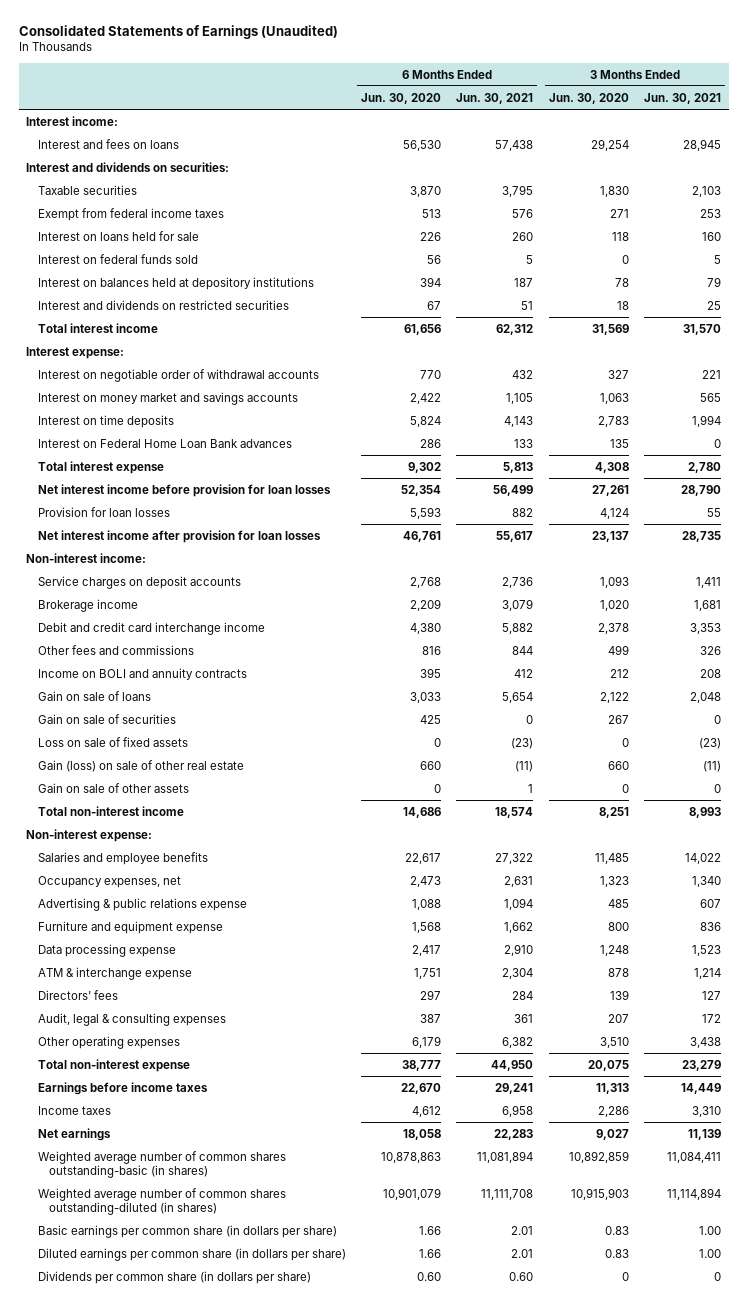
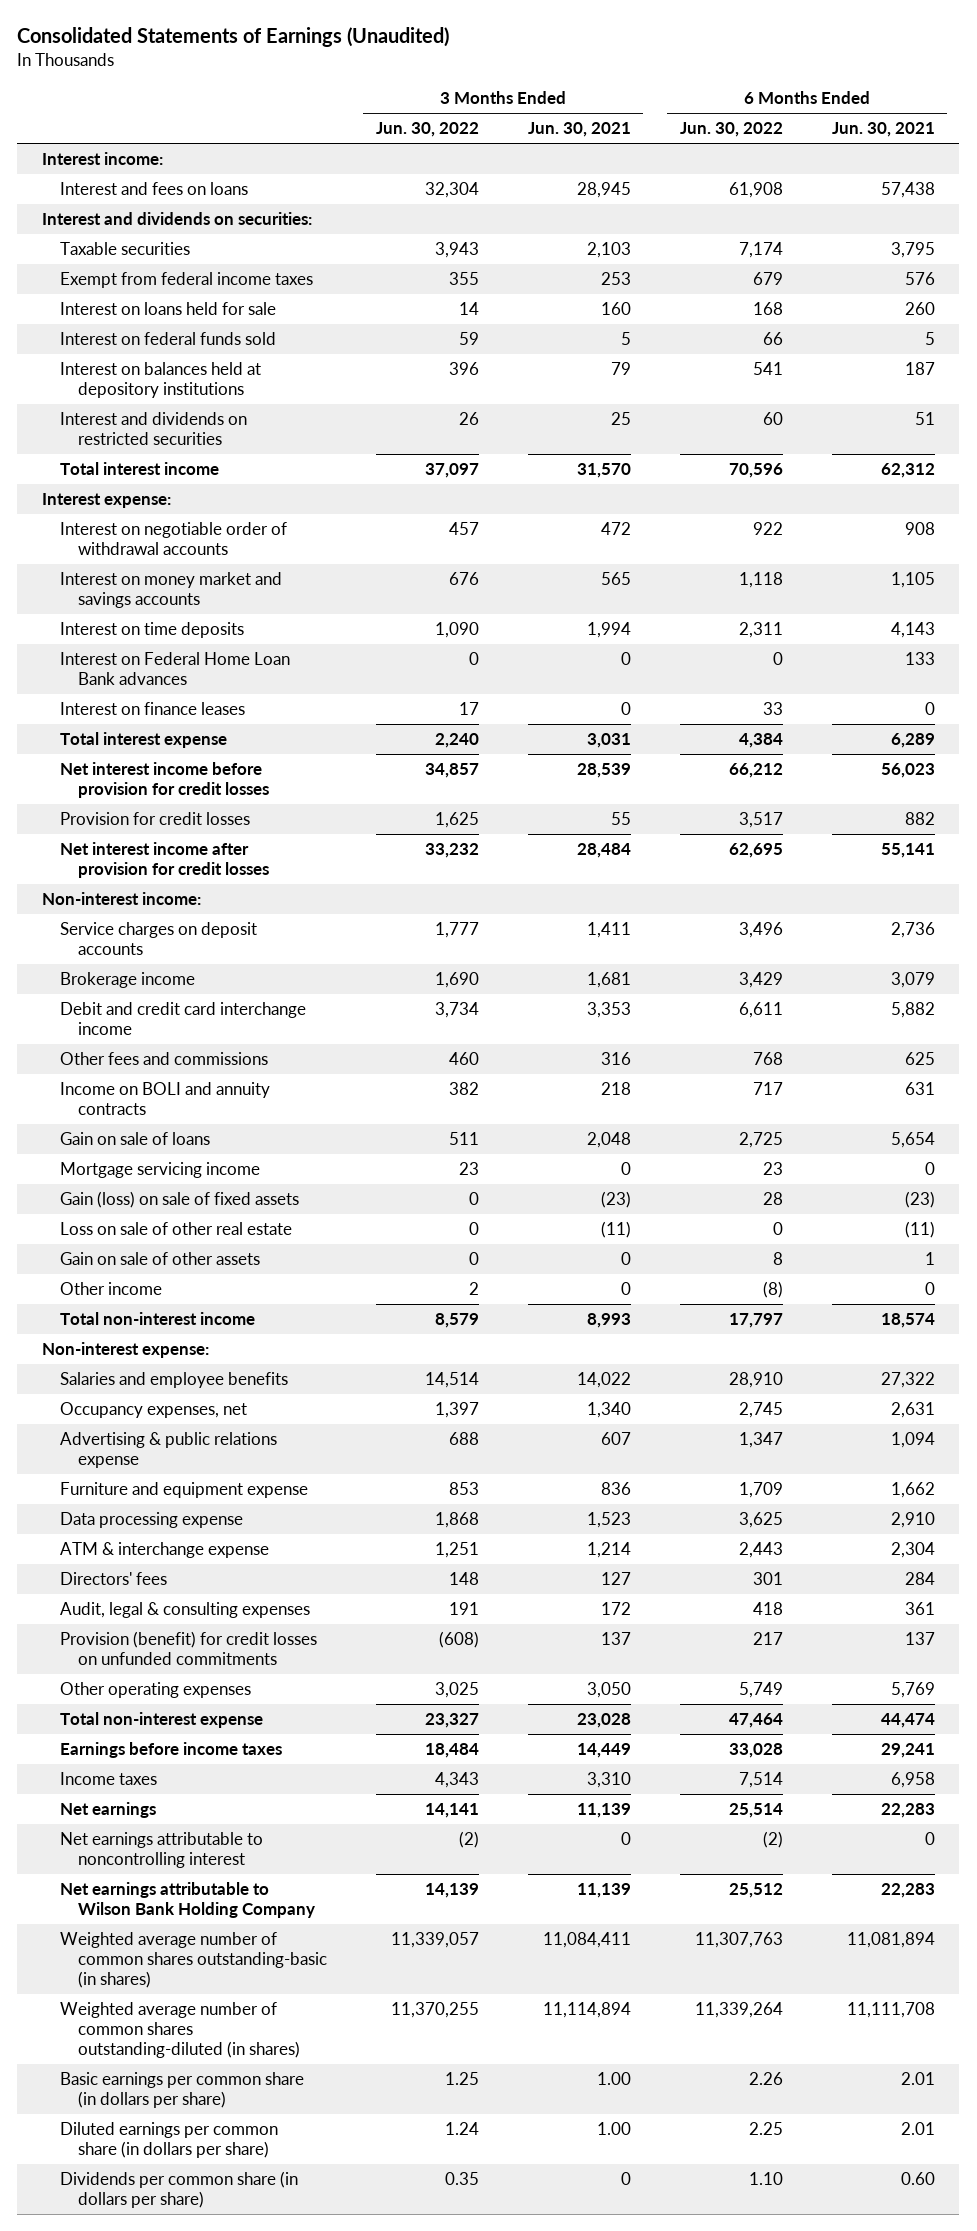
[361,92,442,104] Jun. 30, 2020 -> none
[548,92,629,104] Jun. 30, 2020 -> none
none -> [375,122,479,138] Jun. 30, 2022
none -> [679,122,783,138] Jun. 30, 2022
[512,369,534,379] 432 -> [904,522,935,536] 908
[702,369,722,379] 221 -> [600,522,631,536] 472
none -> [59,702,245,716] Interest on finance leases
[503,461,534,473] 5,813 -> [890,733,935,749] 6,289
[688,461,722,473] 2,780 -> [586,733,631,749] 3,031
[37,483,331,497] Net interest income before provision for loan losses -> [59,762,269,799] Net interest income before provision for credit losses
[493,484,534,496] 56,499 -> [880,763,935,779] 56,023
[681,484,722,496] 28,790 -> [576,763,631,779] 28,539
[37,506,170,517] Provision for loan losses -> [59,812,250,826] Provision for credit losses
[37,529,321,543] Net interest income after provision for loan losses -> [59,842,269,879] Net interest income after provision for credit losses
[496,530,534,542] 55,617 -> [880,843,935,859] 55,141
[682,530,722,542] 28,735 -> [576,843,631,859] 28,484
[512,645,534,655] 844 -> [904,1052,935,1066] 625
[700,645,722,655] 326 -> [600,1052,631,1066] 316
[514,668,534,678] 412 -> [904,1082,935,1096] 631
[700,668,722,678] 208 -> [600,1082,631,1096] 218
[37,713,176,724] Gain on sale of securities -> none
none -> [59,1162,260,1179] Mortgage servicing income
[37,736,188,747] Loss on sale of fixed assets -> [59,1191,299,1209] Gain (loss) on sale of fixed assets
[37,759,244,772] Gain (loss) on sale of other real estate -> [59,1222,292,1236] Loss on sale of other real estate
none -> [59,1282,162,1296] Other income
none -> [59,1631,317,1666] Provision (benefit) for credit losses on unfunded commitments
[502,1036,534,1048] 6,382 -> [890,1682,935,1699] 5,769
[690,1036,722,1048] 3,438 -> [586,1682,631,1699] 3,050
[491,1059,534,1071] 44,950 -> [880,1713,935,1729] 44,474
[682,1059,722,1071] 23,279 -> [576,1713,631,1729] 23,028
none -> [59,1832,263,1869] Net earnings attributable to noncontrolling interest
none -> [59,1882,315,1919] Net earnings attributable to Wilson Bank Holding Company

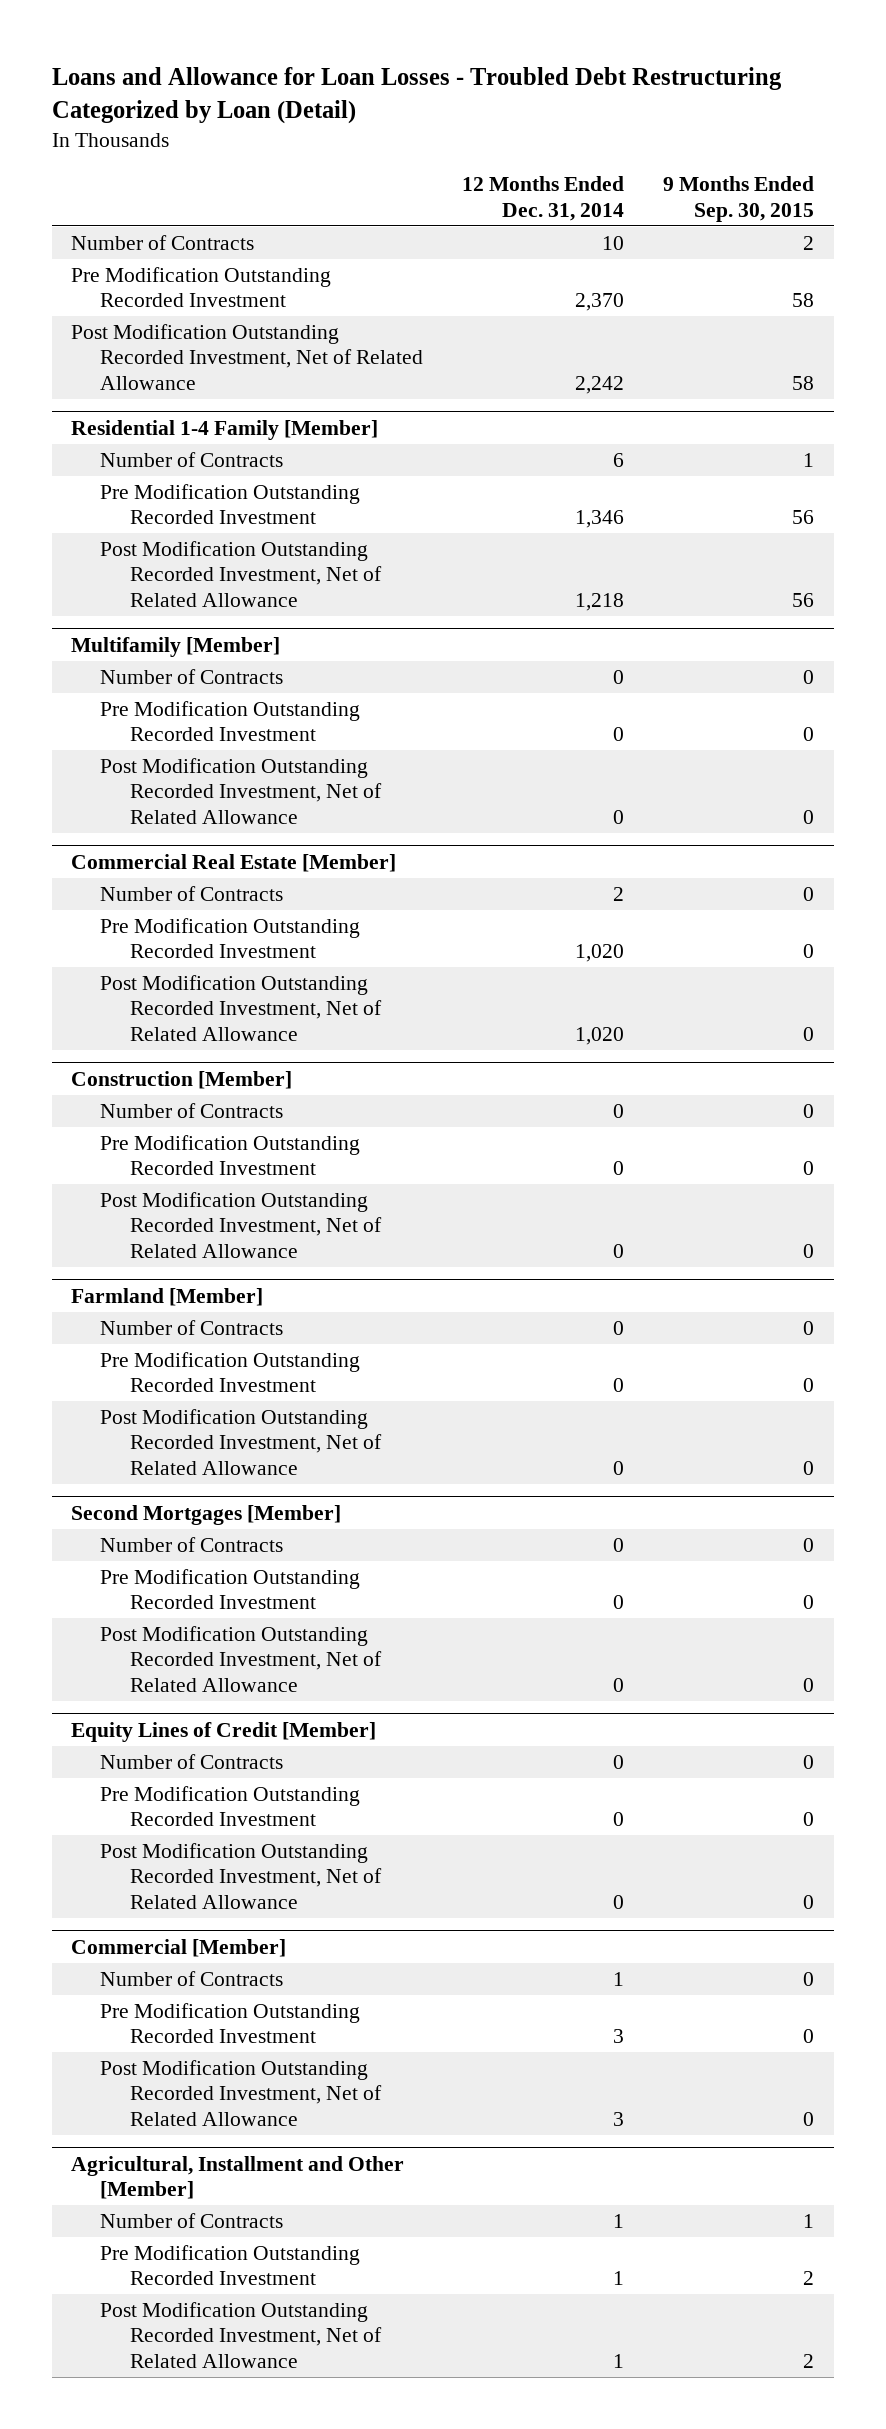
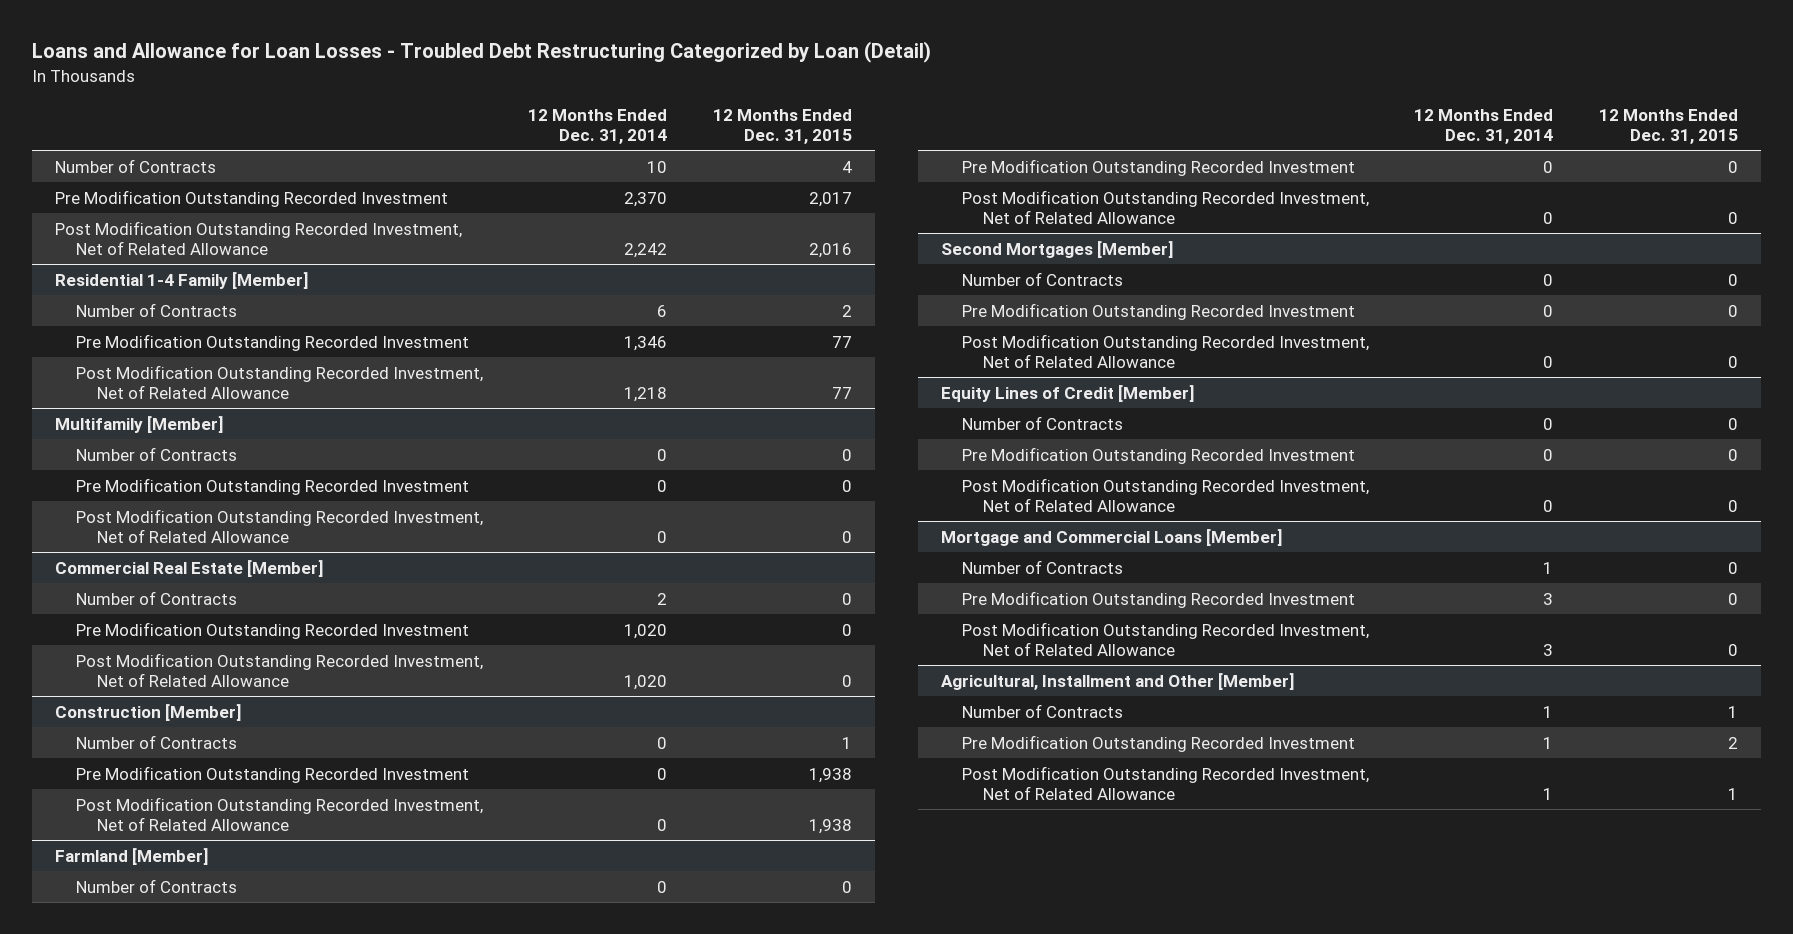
[663,176,815,222] 9 Months Ended Sep. 30, 2015 -> none
none -> [712,108,852,144] 12 Months Ended Dec. 31, 2015
[71,1938,287,1957] Commercial [Member] -> [940,528,1282,546] Mortgage and Commercial Loans [Member]

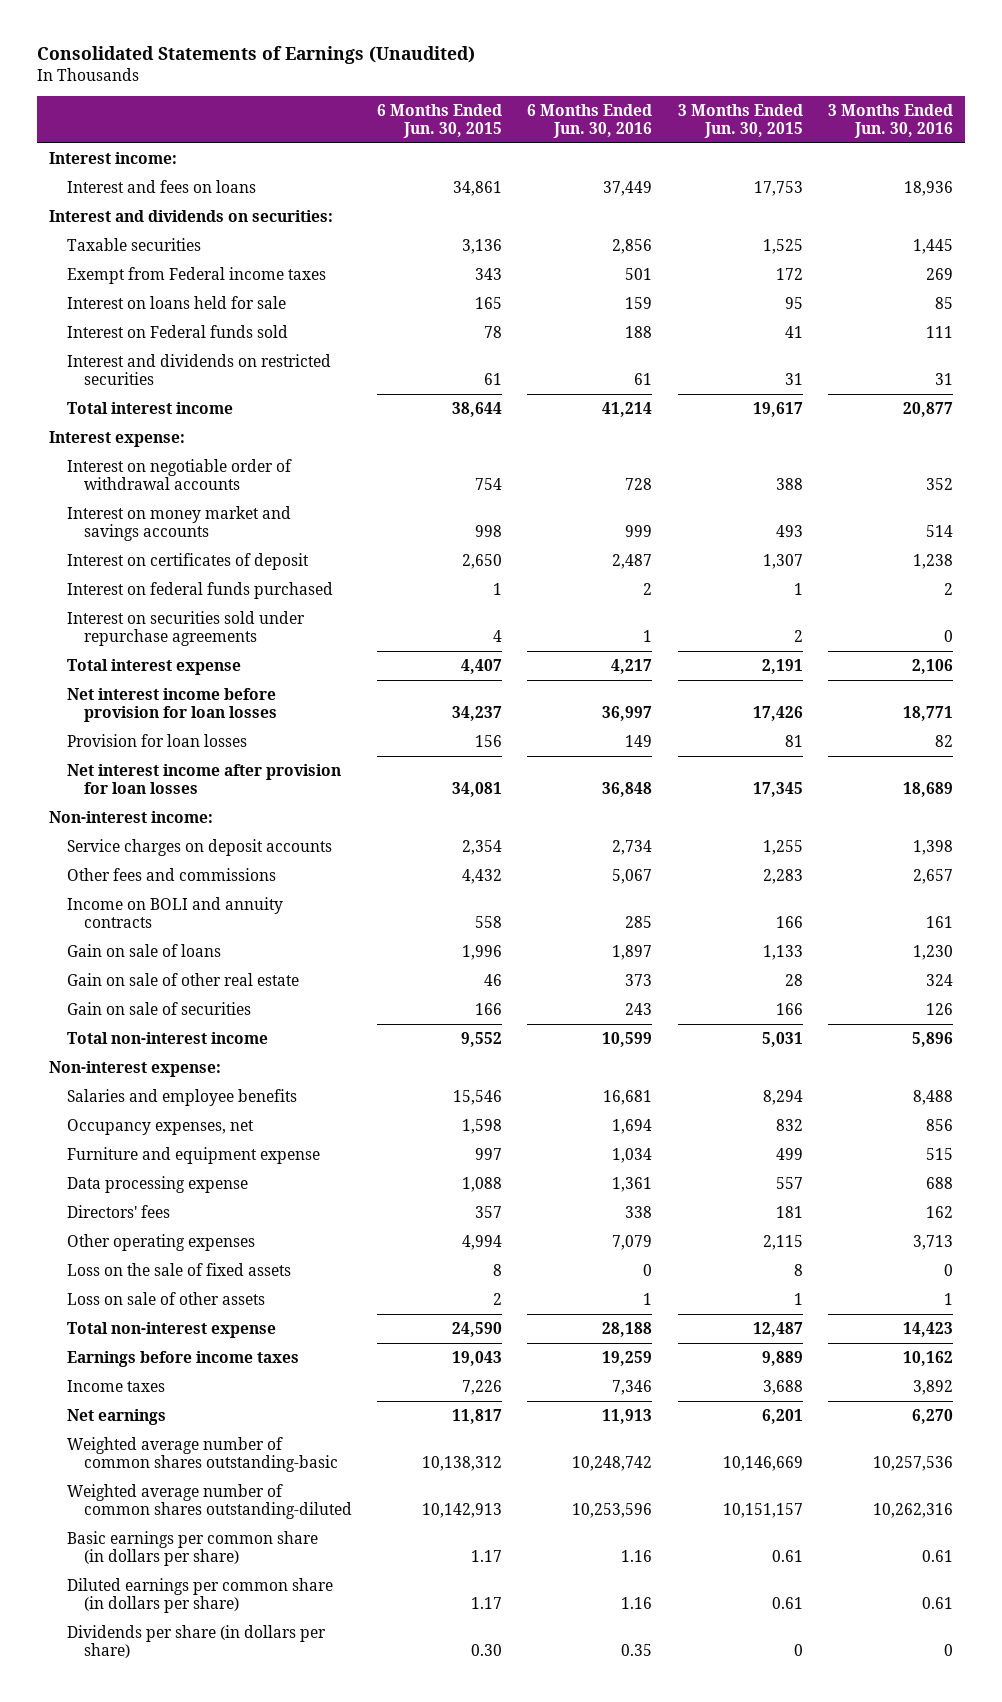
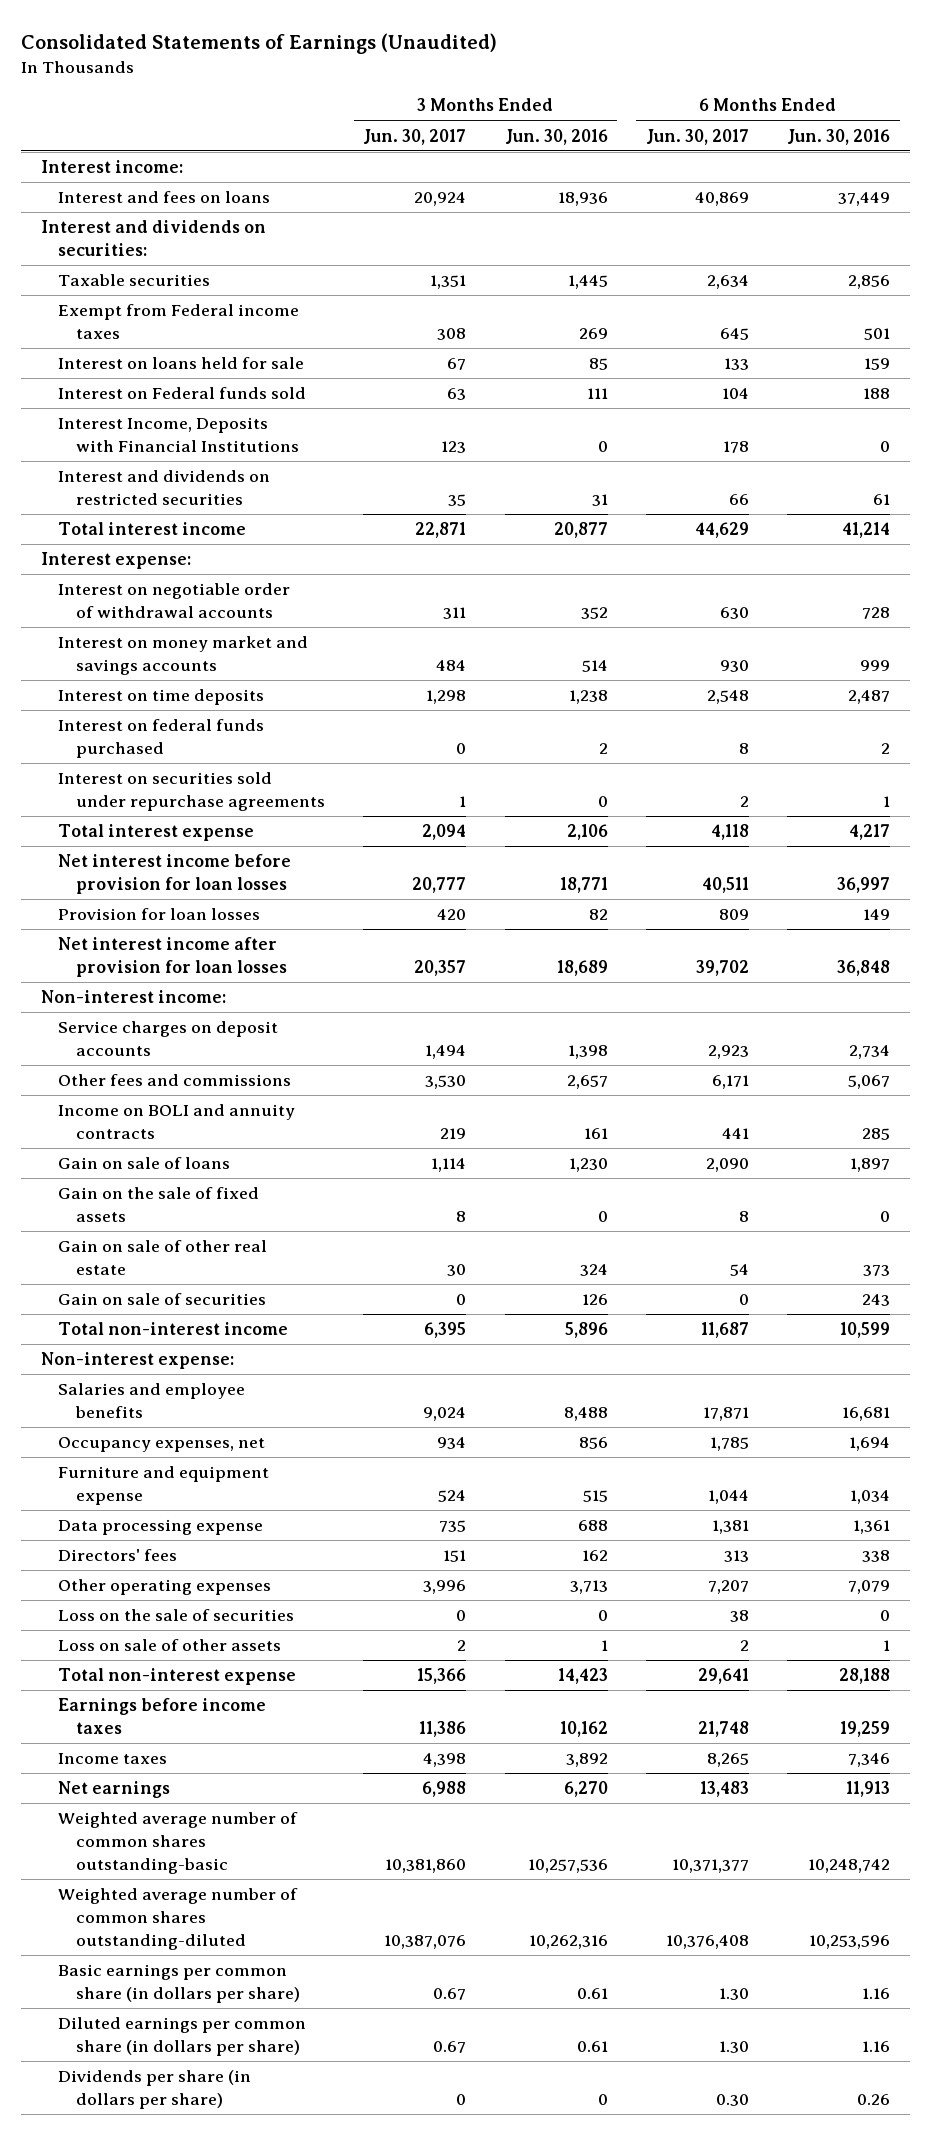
[377,104,503,138] 6 Months Ended Jun. 30, 2015 -> none
[677,104,803,138] 3 Months Ended Jun. 30, 2015 -> none
none -> [363,128,467,145] Jun. 30, 2017
none -> [646,128,750,145] Jun. 30, 2017
none -> [58,417,299,452] Interest Income, Deposits with Financial Institutions
[66,552,309,570] Interest on certificates of deposit -> [58,689,265,706] Interest on time deposits
none -> [58,1187,260,1222] Gain on the sale of fixed assets
[66,1262,291,1276] Loss on the sale of fixed assets -> [58,1609,295,1622] Loss on the sale of securities
[621,1643,653,1656] 0.35 -> [857,2093,891,2105] 0.26

